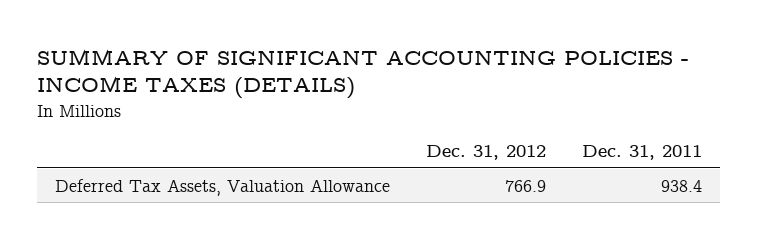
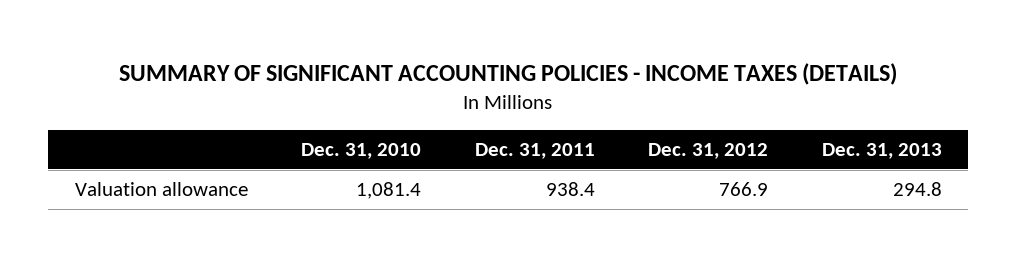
none -> [301,142,422,159] Dec. 31, 2010
none -> [821,142,942,159] Dec. 31, 2013
[54,178,390,196] Deferred Tax Assets, Valuation Allowance -> [74,182,248,197] Valuation allowance

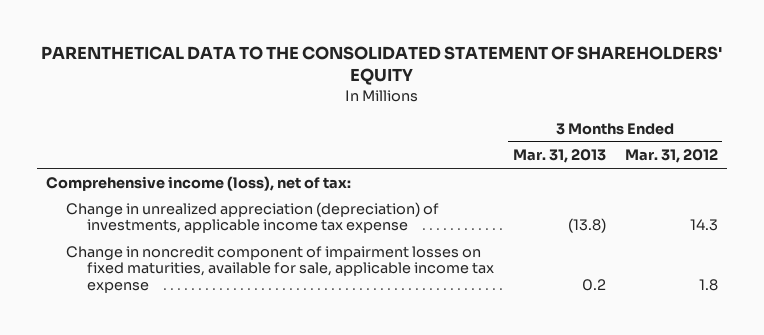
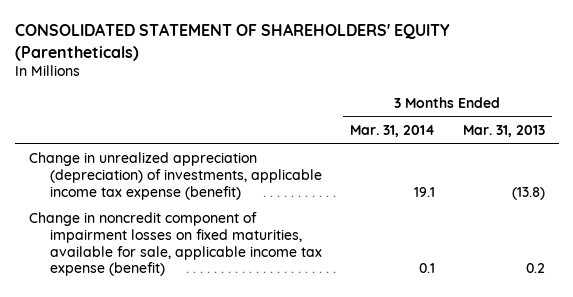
[40,46,722,86] PARENTHETICAL DATA TO THE CONSOLIDATED STATEMENT OF SHAREHOLDERS' EQUITY -> [14,23,450,61] CONSOLIDATED STATEMENT OF SHAREHOLDERS' EQUITY (Parentheticals)
[624,149,718,164] Mar. 31, 2012 -> none
none -> [350,125,436,138] Mar. 31, 2014
[46,175,352,191] Comprehensive income (loss), net of tax: -> none
[66,201,440,234] Change in unrealized appreciation (depreciation) of investments, applicable income tax expense -> [28,152,323,200] Change in unrealized appreciation (depreciation) of investments, applicable income tax expense (benefit)
[66,245,494,293] Change in noncredit component of impairment losses on fixed maturities, available for sale, applicable income tax expense -> [28,212,323,277] Change in noncredit component of impairment losses on fixed maturities, available for sale, applicable income tax expense (benefit)

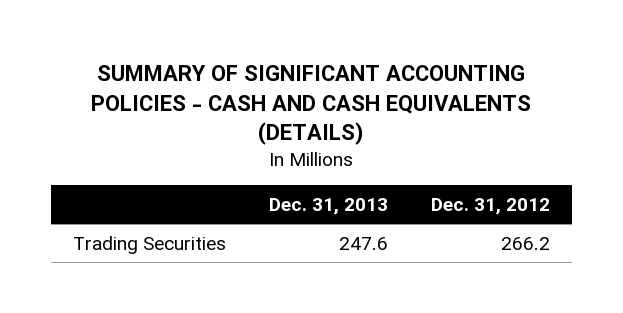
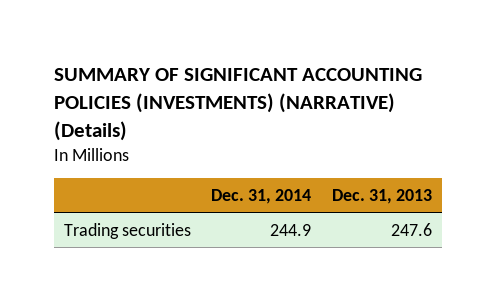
[91,64,532,146] SUMMARY OF SIGNIFICANT ACCOUNTING POLICIES - CASH AND CASH EQUIVALENTS (DETAILS) -> [53,68,422,141] SUMMARY OF SIGNIFICANT ACCOUNTING POLICIES (INVESTMENTS) (NARRATIVE) (Details)
[430,198,550,216] Dec. 31, 2012 -> none
none -> [211,189,312,205] Dec. 31, 2014
[72,235,226,254] Trading Securities -> [64,222,192,239] Trading securities

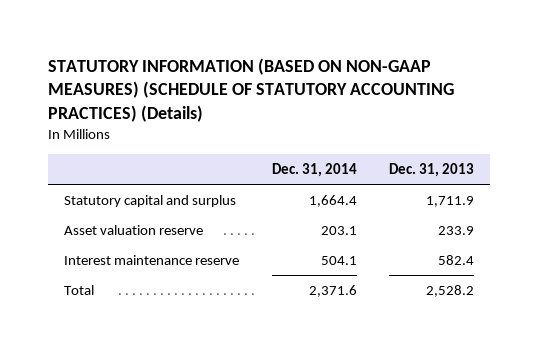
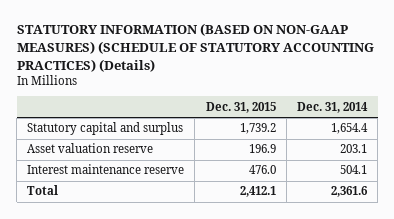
[388,163,474,178] Dec. 31, 2013 -> none
none -> [205,101,276,113] Dec. 31, 2015
[308,194,357,207] 1,664.4 -> [331,123,369,135] 1,654.4
[308,284,357,297] 2,371.6 -> [331,186,369,198] 2,361.6

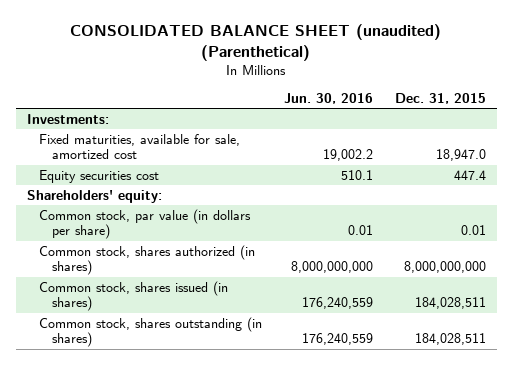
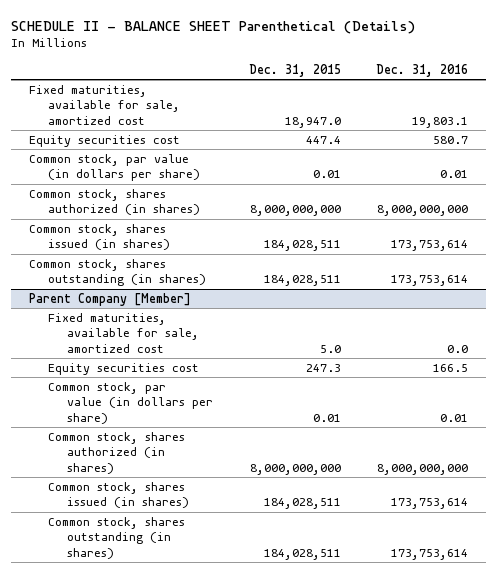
[70,24,442,62] CONSOLIDATED BALANCE SHEET (unaudited) (Parenthetical) -> [11,20,416,34] SCHEDULE II - BALANCE SHEET Parenthetical (Details)
[283,93,373,105] Jun. 30, 2016 -> none
none -> [376,63,469,77] Dec. 31, 2016
[26,113,109,124] Investments: -> none
[26,189,162,203] Shareholders' equity: -> none
none -> [29,293,192,307] Parent Company [Member]
none -> [48,313,200,353] Fixed maturities, available for sale, amortized cost
none -> [48,363,200,376] Equity securities cost
none -> [48,382,214,424] Common stock, par value (in dollars per share)
none -> [48,432,186,474] Common stock, shares authorized (in shares)
none -> [48,482,190,509] Common stock, shares issued (in shares)
none -> [48,517,186,559] Common stock, shares outstanding (in shares)

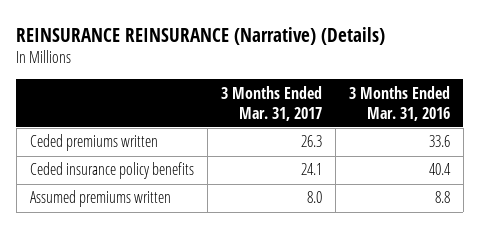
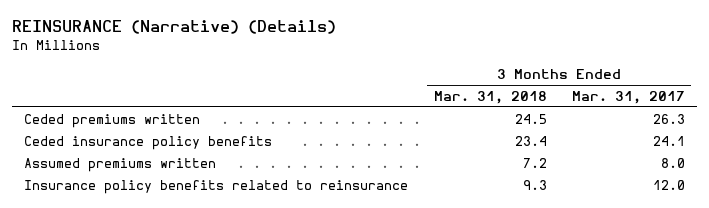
[16,26,386,45] REINSURANCE REINSURANCE (Narrative) (Details) -> [11,20,336,35] REINSURANCE (Narrative) (Details)
[348,85,450,121] 3 Months Ended Mar. 31, 2016 -> none
none -> [433,90,547,104] Mar. 31, 2018
none -> [24,179,409,194] Insurance policy benefits related to reinsurance

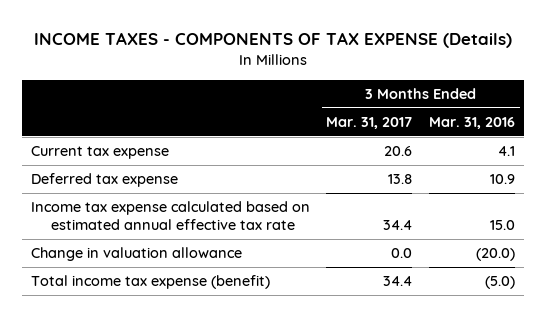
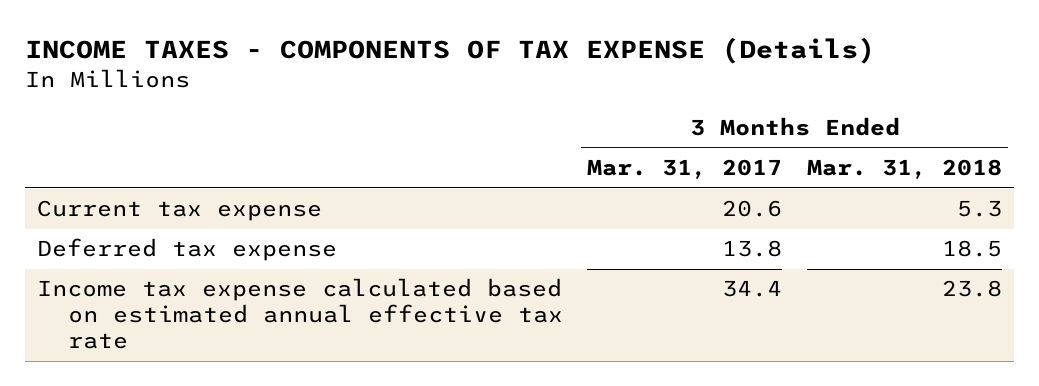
[429,117,516,130] Mar. 31, 2016 -> none
none -> [806,159,1002,180] Mar. 31, 2018
[30,247,242,262] Change in valuation allowance -> none
[30,275,270,290] Total income tax expense (benefit) -> none

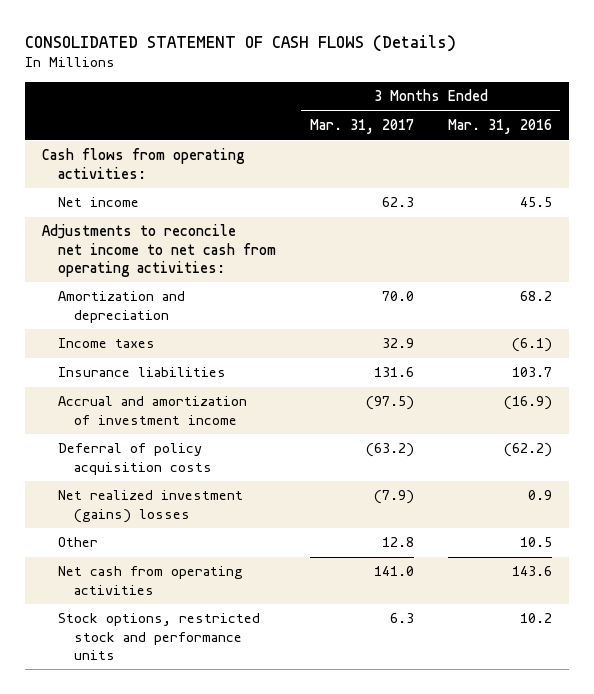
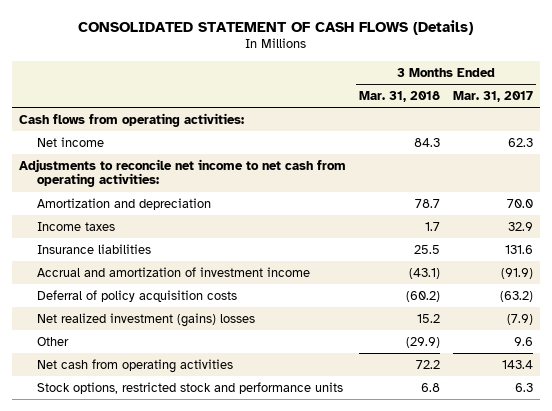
[447,119,552,135] Mar. 31, 2016 -> none
none -> [358,90,440,102] Mar. 31, 2018
[365,396,414,411] (97.5) -> [501,267,534,279] (91.9)
[381,537,414,548] 12.8 -> [514,336,534,346] 9.6
[373,566,414,577] 141.0 -> [502,359,534,369] 143.4

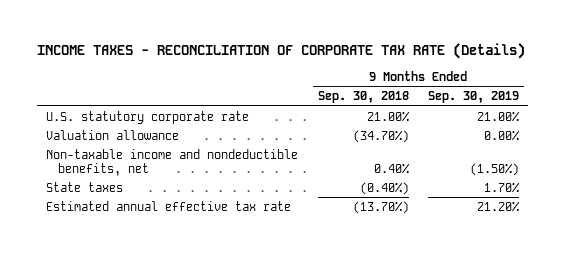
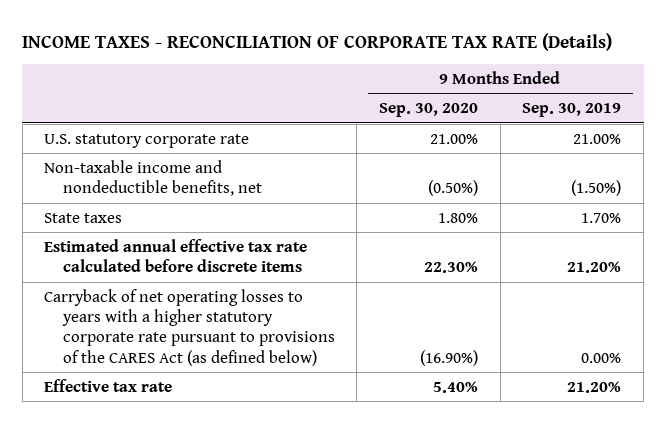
[317,91,409,104] Sep. 30, 2018 -> none
none -> [379,102,479,117] Sep. 30, 2020
[46,129,180,140] Valuation allowance -> none
none -> [44,238,308,273] Estimated annual effective tax rate calculated before discrete items
none -> [44,288,335,366] Carryback of net operating losses to years with a higher statutory corporate rate pursuant to provisions of the CARES Act (as defined below)
[46,200,292,211] Estimated annual effective tax rate -> [44,378,173,392] Effective tax rate

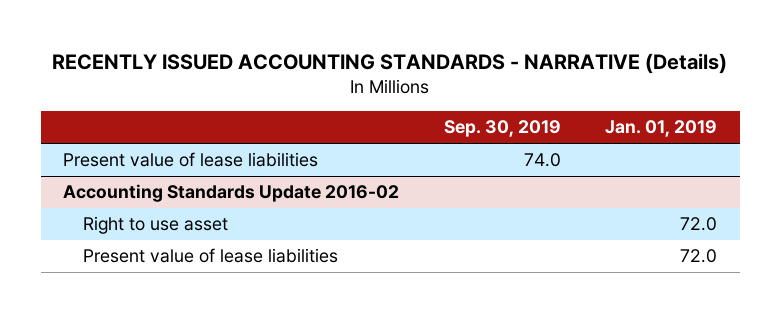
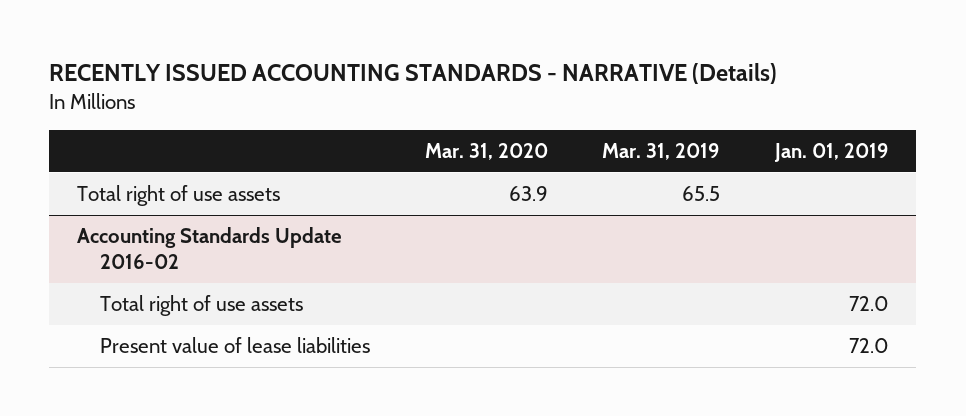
[443,120,561,138] Sep. 30, 2019 -> none
none -> [424,142,548,160] Mar. 31, 2020
none -> [602,142,721,160] Mar. 31, 2019
[63,152,319,168] Present value of lease liabilities -> none
none -> [76,185,280,207] Total right of use assets
[82,216,228,235] Right to use asset -> [100,295,304,317] Total right of use assets

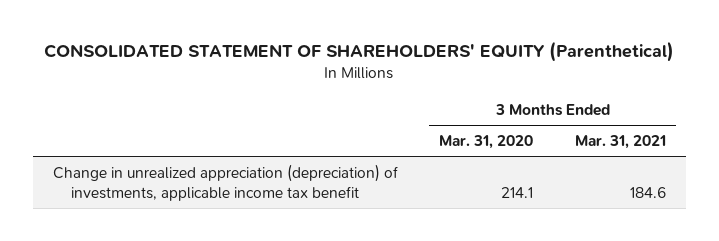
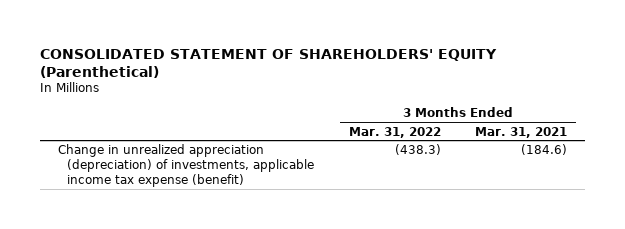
[439,135,534,150] Mar. 31, 2020 -> none
none -> [348,126,441,138] Mar. 31, 2022
[53,163,399,202] Change in unrealized appreciation (depreciation) of investments, applicable income tax benefit -> [57,144,314,187] Change in unrealized appreciation (depreciation) of investments, applicable income tax expense (benefit)
[629,187,666,199] 184.6 -> [521,144,568,156] (184.6)

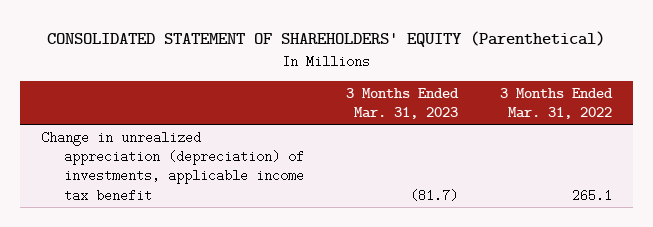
[475,126,568,138] Mar. 31, 2021 -> none
none -> [346,87,460,120] 3 Months Ended Mar. 31, 2023
[57,144,314,187] Change in unrealized appreciation (depreciation) of investments, applicable income tax expense (benefit) -> [40,130,305,202] Change in unrealized appreciation (depreciation) of investments, applicable income tax benefit
[394,144,441,156] (438.3) -> [571,188,612,202] 265.1

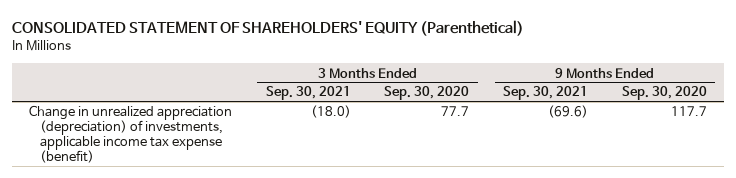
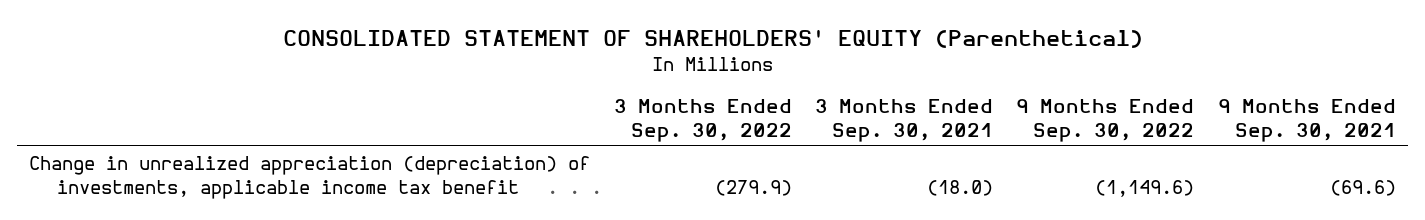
[384,86,470,101] Sep. 30, 2020 -> none
[621,86,707,101] Sep. 30, 2020 -> none
none -> [613,98,792,142] 3 Months Ended Sep. 30, 2022
none -> [1016,98,1195,142] 9 Months Ended Sep. 30, 2022
[29,105,233,164] Change in unrealized appreciation (depreciation) of investments, applicable income tax expense (benefit) -> [29,156,591,200] Change in unrealized appreciation (depreciation) of investments, applicable income tax benefit

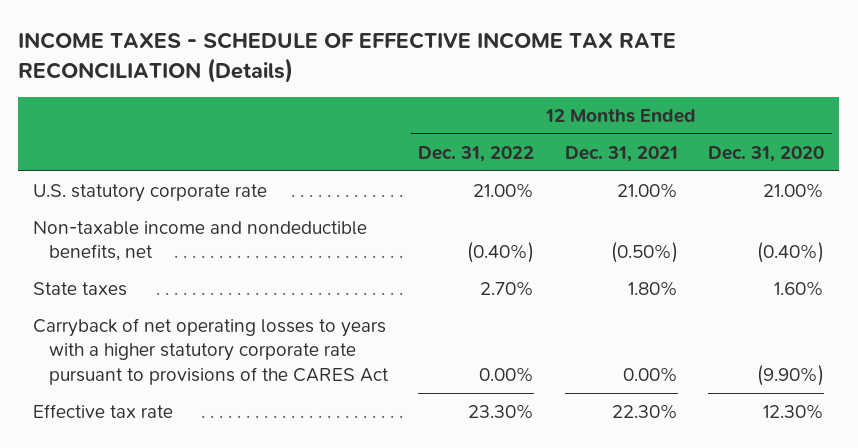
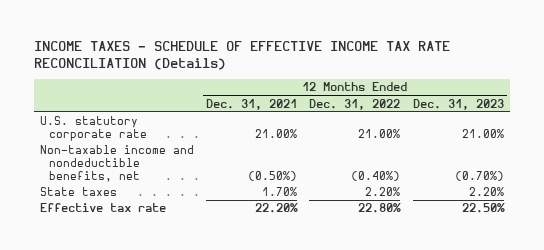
[708,145,825,162] Dec. 31, 2020 -> none
none -> [412,98,504,110] Dec. 31, 2023
[33,317,389,386] Carryback of net operating losses to years with a higher statutory corporate rate pursuant to provisions of the CARES Act -> none
[480,280,535,296] 2.70% -> [365,187,401,197] 2.20%
[627,280,678,296] 1.80% -> [262,187,298,197] 1.70%
[468,403,535,419] 23.30% -> [358,203,402,214] 22.80%
[611,403,678,419] 22.30% -> [255,203,299,214] 22.20%

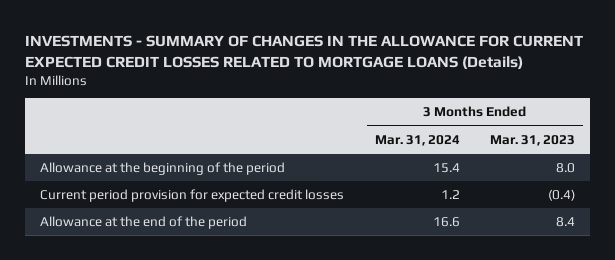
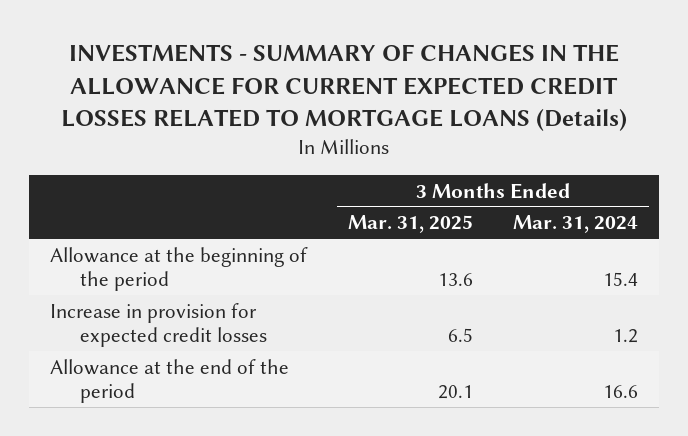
[489,134,575,146] Mar. 31, 2023 -> none
none -> [347,215,473,234] Mar. 31, 2025
[40,189,345,203] Current period provision for expected credit losses -> [49,302,267,348] Increase in provision for expected credit losses

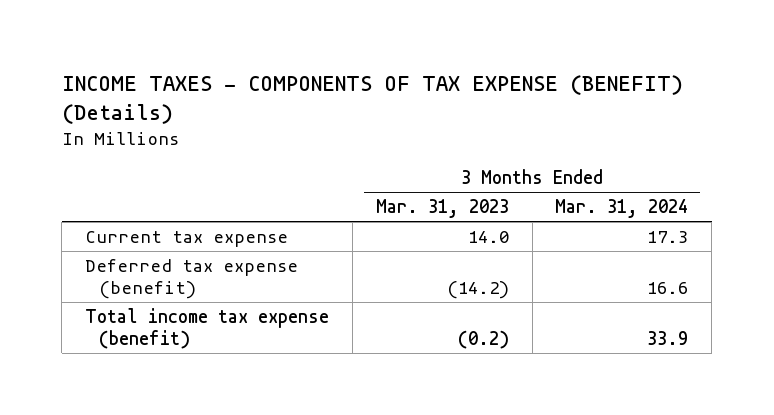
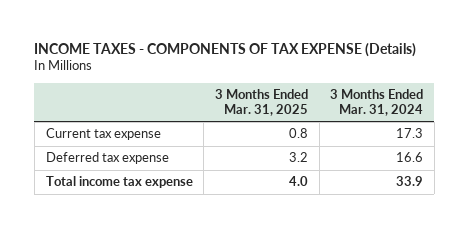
[61,74,683,124] INCOME TAXES - COMPONENTS OF TAX EXPENSE (BENEFIT) (Details) -> [34,42,417,57] INCOME TAXES - COMPONENTS OF TAX EXPENSE (Details)
[375,199,509,219] Mar. 31, 2023 -> none
none -> [214,89,308,116] 3 Months Ended Mar. 31, 2025
[85,258,299,300] Deferred tax expense (benefit) -> [45,152,169,165] Deferred tax expense
[85,307,330,350] Total income tax expense (benefit) -> [45,176,193,189] Total income tax expense

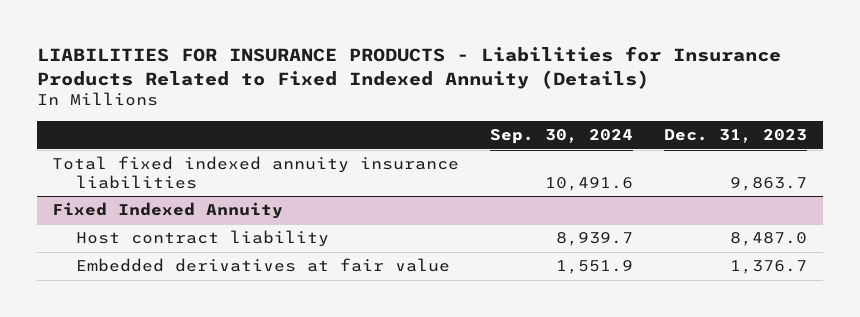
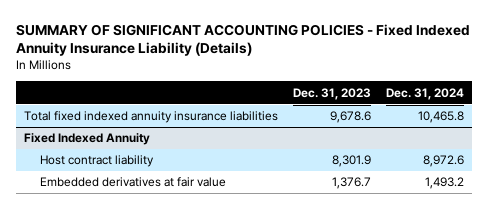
[36,45,781,89] LIABILITIES FOR INSURANCE PRODUCTS - Liabilities for Insurance Products Related to Fixed Indexed Annuity (Details) -> [16,23,471,57] SUMMARY OF SIGNIFICANT ACCOUNTING POLICIES - Fixed Indexed Annuity Insurance Liability (Details)
[490,129,634,145] Sep. 30, 2024 -> none
none -> [386,87,465,100] Dec. 31, 2024
[730,176,808,191] 9,863.7 -> [329,111,371,124] 9,678.6
[730,232,808,247] 8,487.0 -> [331,155,371,168] 8,301.9

